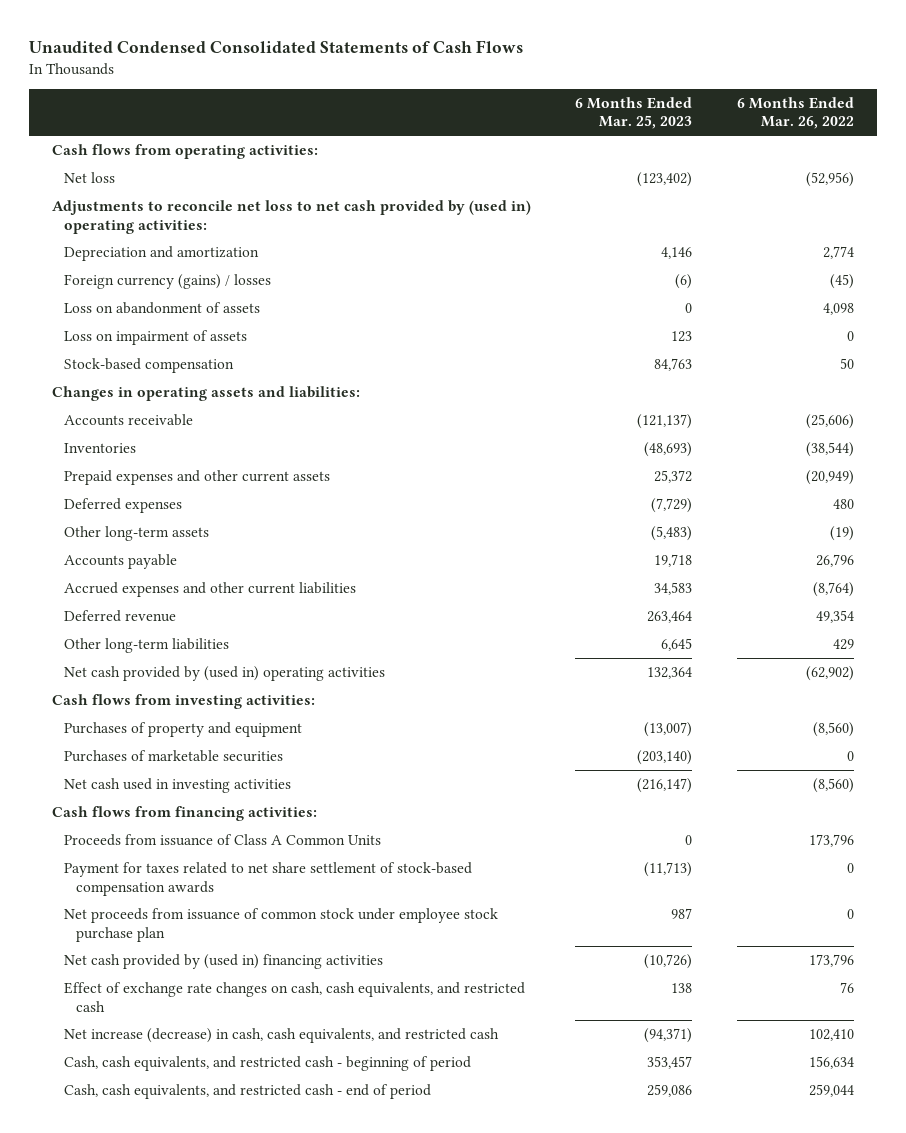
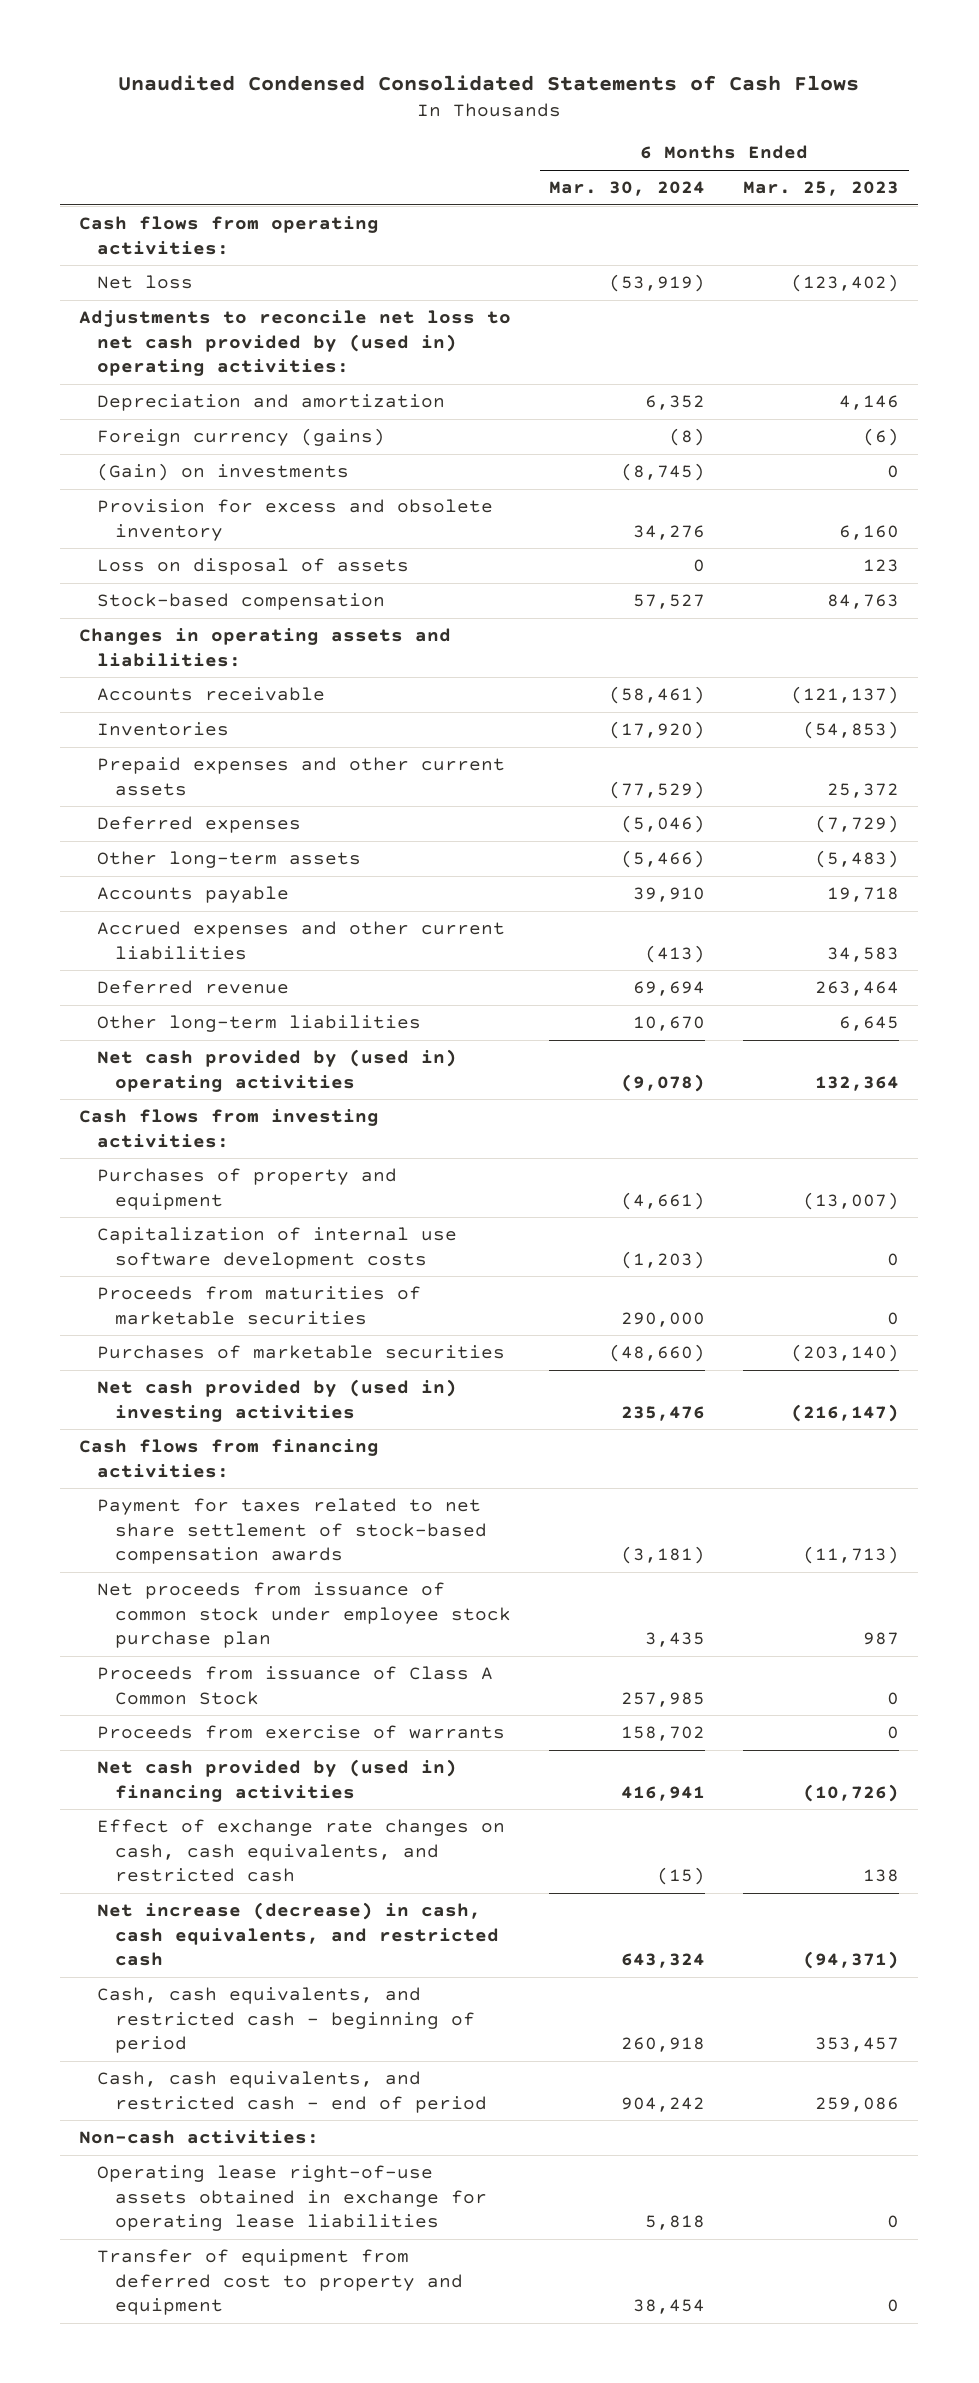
[737,96,855,130] 6 Months Ended Mar. 26, 2022 -> none
none -> [549,181,706,197] Mar. 30, 2024
[63,329,247,345] Loss on impairment of assets -> none
[63,273,271,289] Foreign currency (gains) / losses -> [96,428,385,447] Foreign currency (gains)
none -> [96,463,349,482] (Gain) on investments
none -> [96,499,493,541] Provision for excess and obsolete inventory
[63,301,260,314] Loss on abandonment of assets -> [96,558,409,576] Loss on disposal of assets
[685,302,693,313] 0 -> [863,559,900,573] 123
[644,441,693,457] (48,693) -> [803,721,900,740] (54,853)
none -> [96,1227,457,1269] Capitalization of internal use software development costs
none -> [96,1286,421,1325] Proceeds from maturities of marketable securities
[63,777,291,793] Net cash used in investing activities -> [96,1379,457,1422] Net cash provided by (used in) investing activities
[63,833,381,846] Proceeds from issuance of Class A Common Units -> none
none -> [96,1666,493,1705] Proceeds from issuance of Class A Common Stock
none -> [96,1725,505,1740] Proceeds from exercise of warrants
none -> [79,2130,320,2145] Non-cash activities:
none -> [96,2165,487,2232] Operating lease right-of-use assets obtained in exchange for operating lease liabilities
none -> [96,2249,463,2316] Transfer of equipment from deferred cost to property and equipment

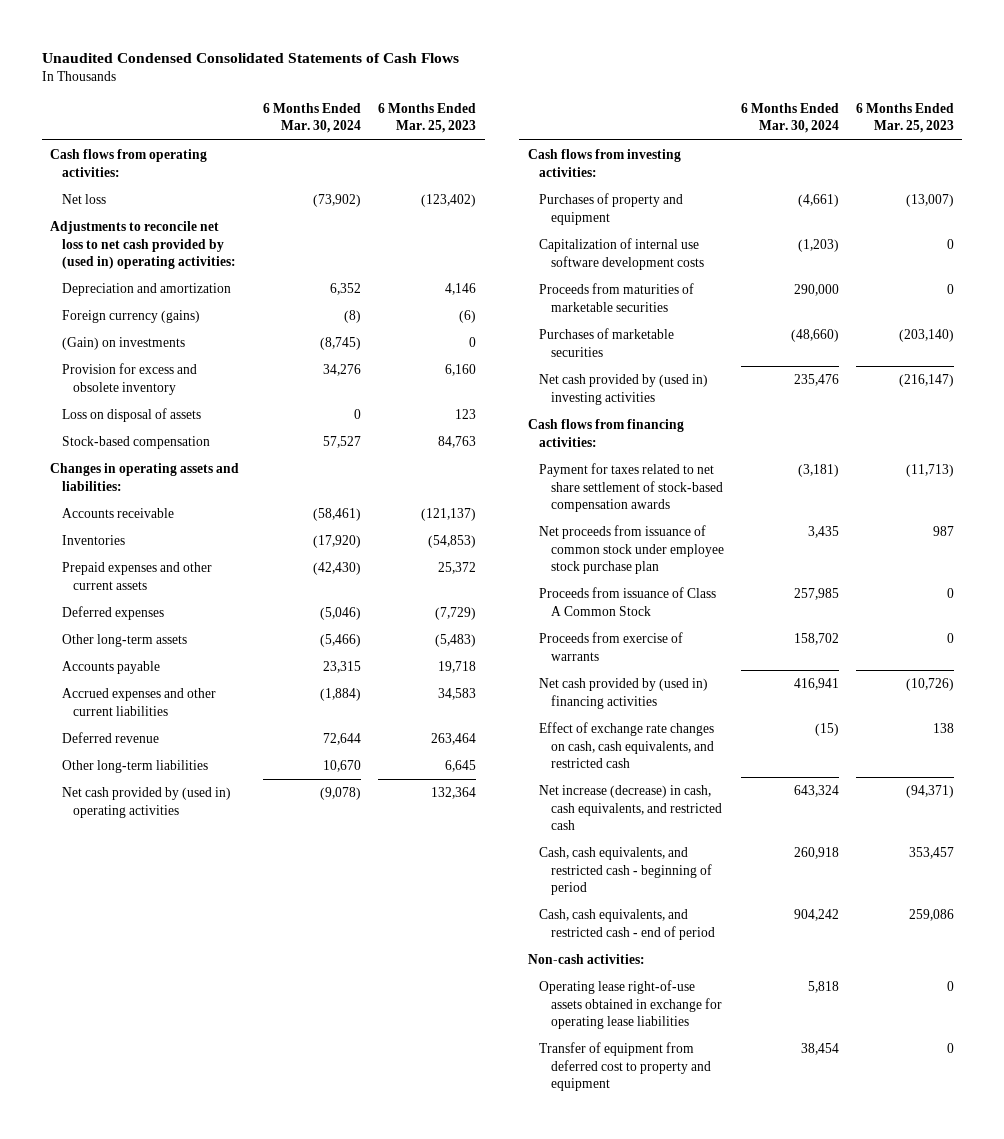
[609,274,706,293] (53,919) -> [313,194,362,208] (73,902)
[609,780,706,799] (77,529) -> [313,562,362,576] (42,430)
[633,887,706,903] 39,910 -> [323,661,362,674] 23,315
[645,944,706,963] (413) -> [320,688,362,702] (1,884)
[633,981,706,997] 69,694 -> [323,733,362,746] 72,644

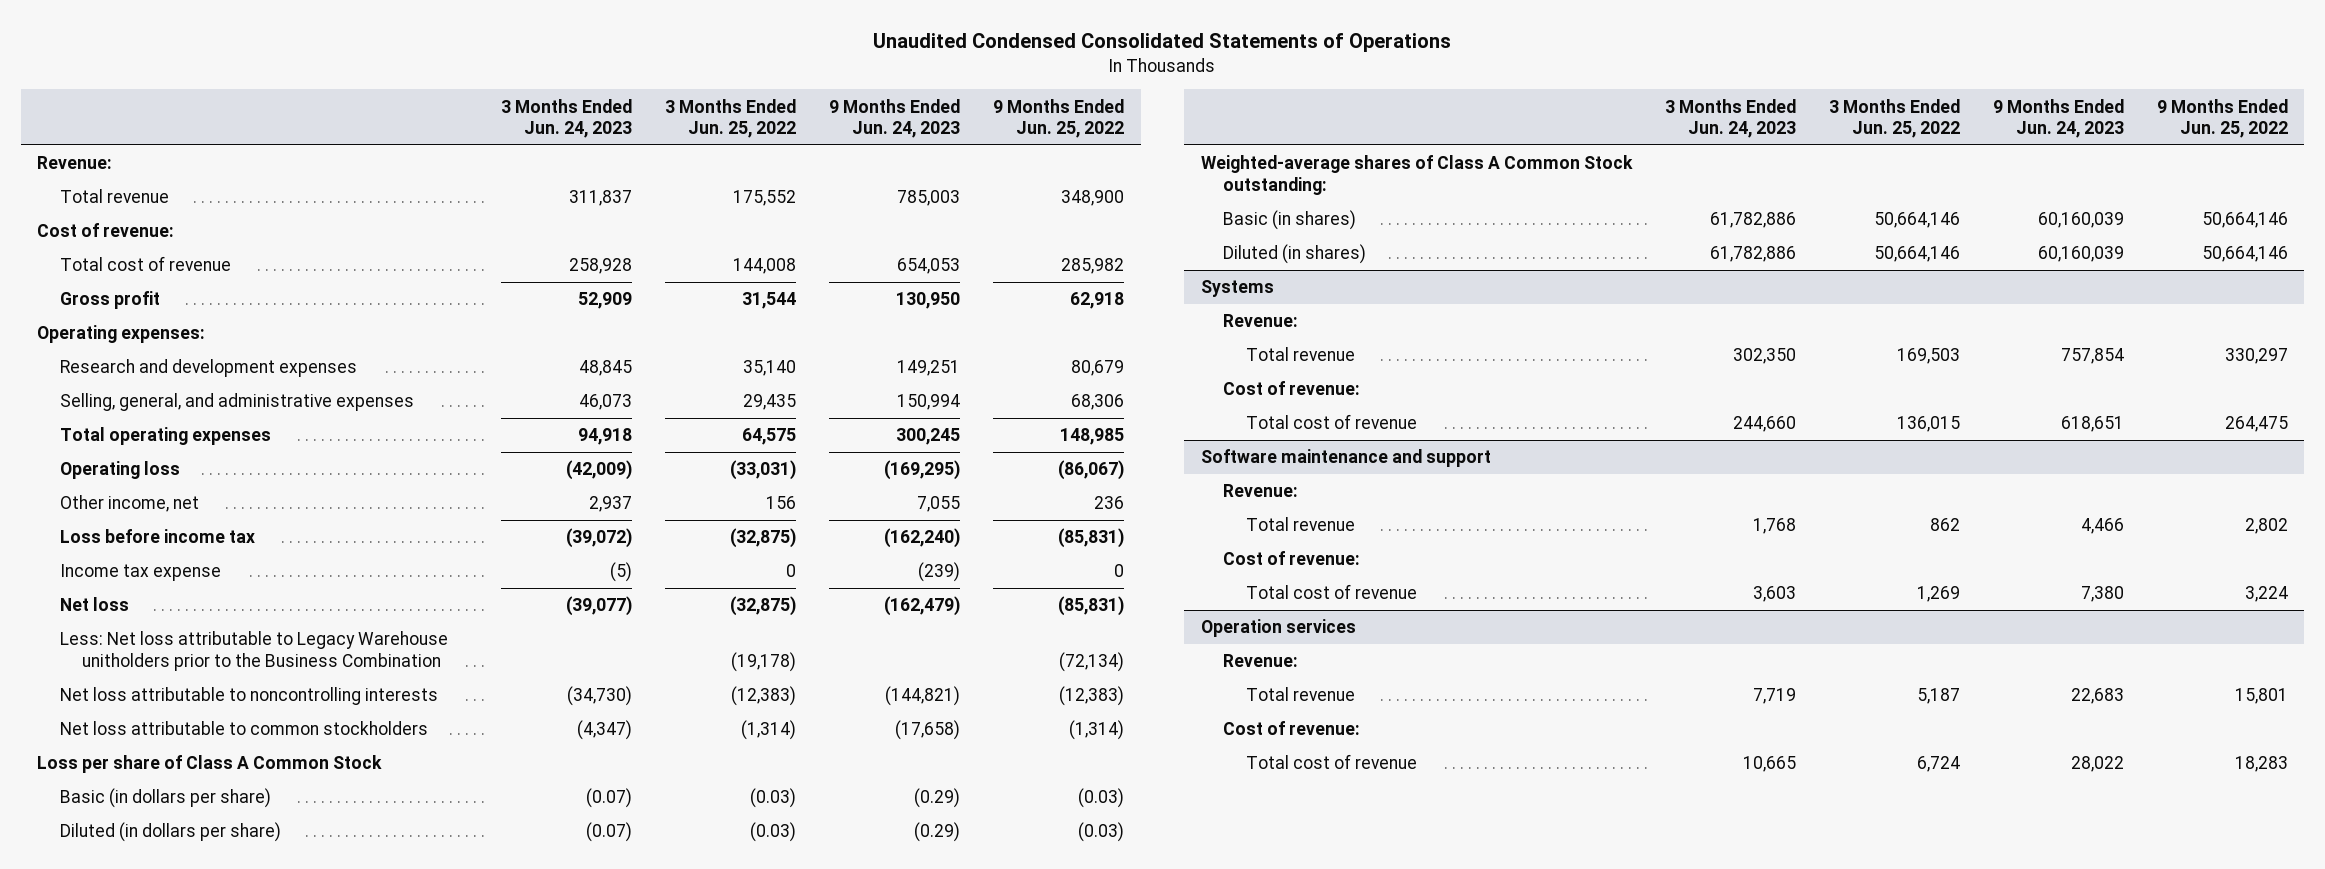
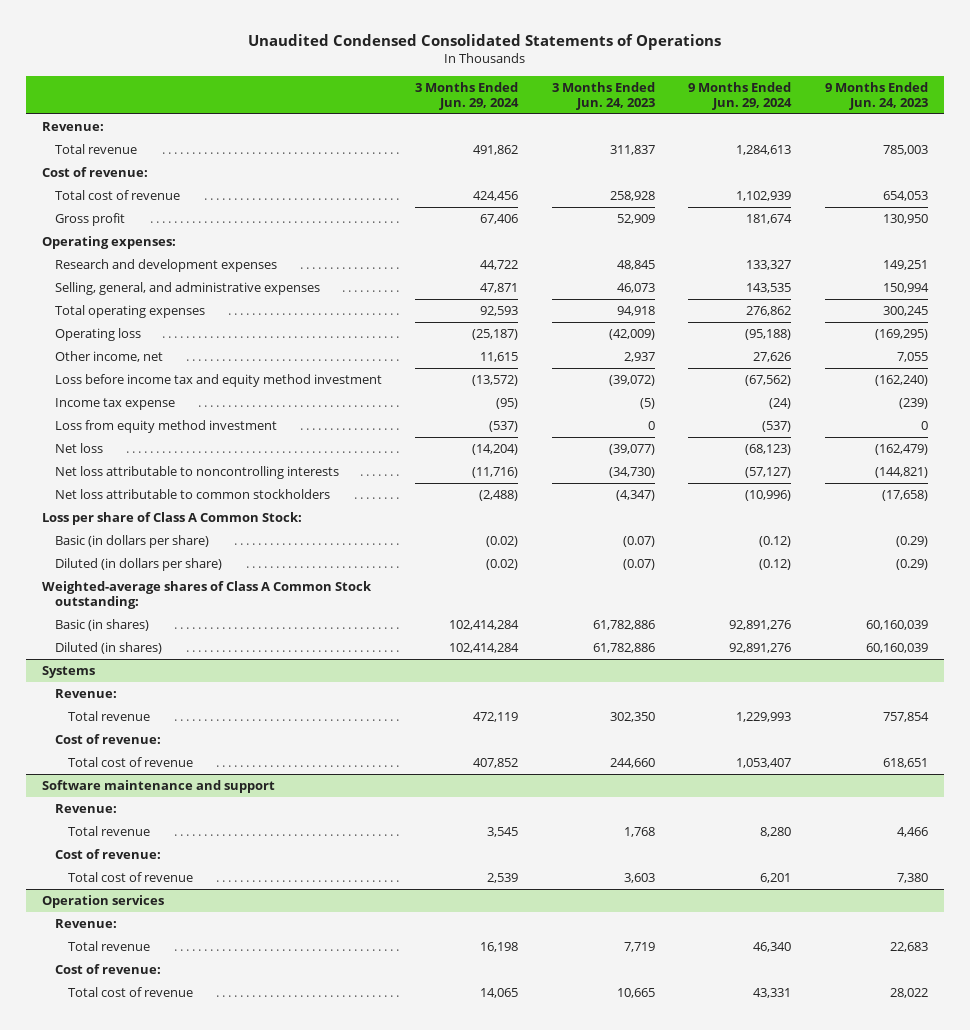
[665,98,797,138] 3 Months Ended Jun. 25, 2022 -> none
[993,98,1125,138] 9 Months Ended Jun. 25, 2022 -> none
none -> [415,81,520,111] 3 Months Ended Jun. 29, 2024
none -> [688,81,793,111] 9 Months Ended Jun. 29, 2024
[59,529,255,544] Loss before income tax -> [55,373,383,387] Loss before income tax and equity method investment
none -> [55,419,278,433] Loss from equity method investment
[59,631,448,671] Less: Net loss attributable to Legacy Warehouse unitholders prior to the Business Combination -> none
[37,755,383,774] Loss per share of Class A Common Stock -> [42,511,303,525] Loss per share of Class A Common Stock:

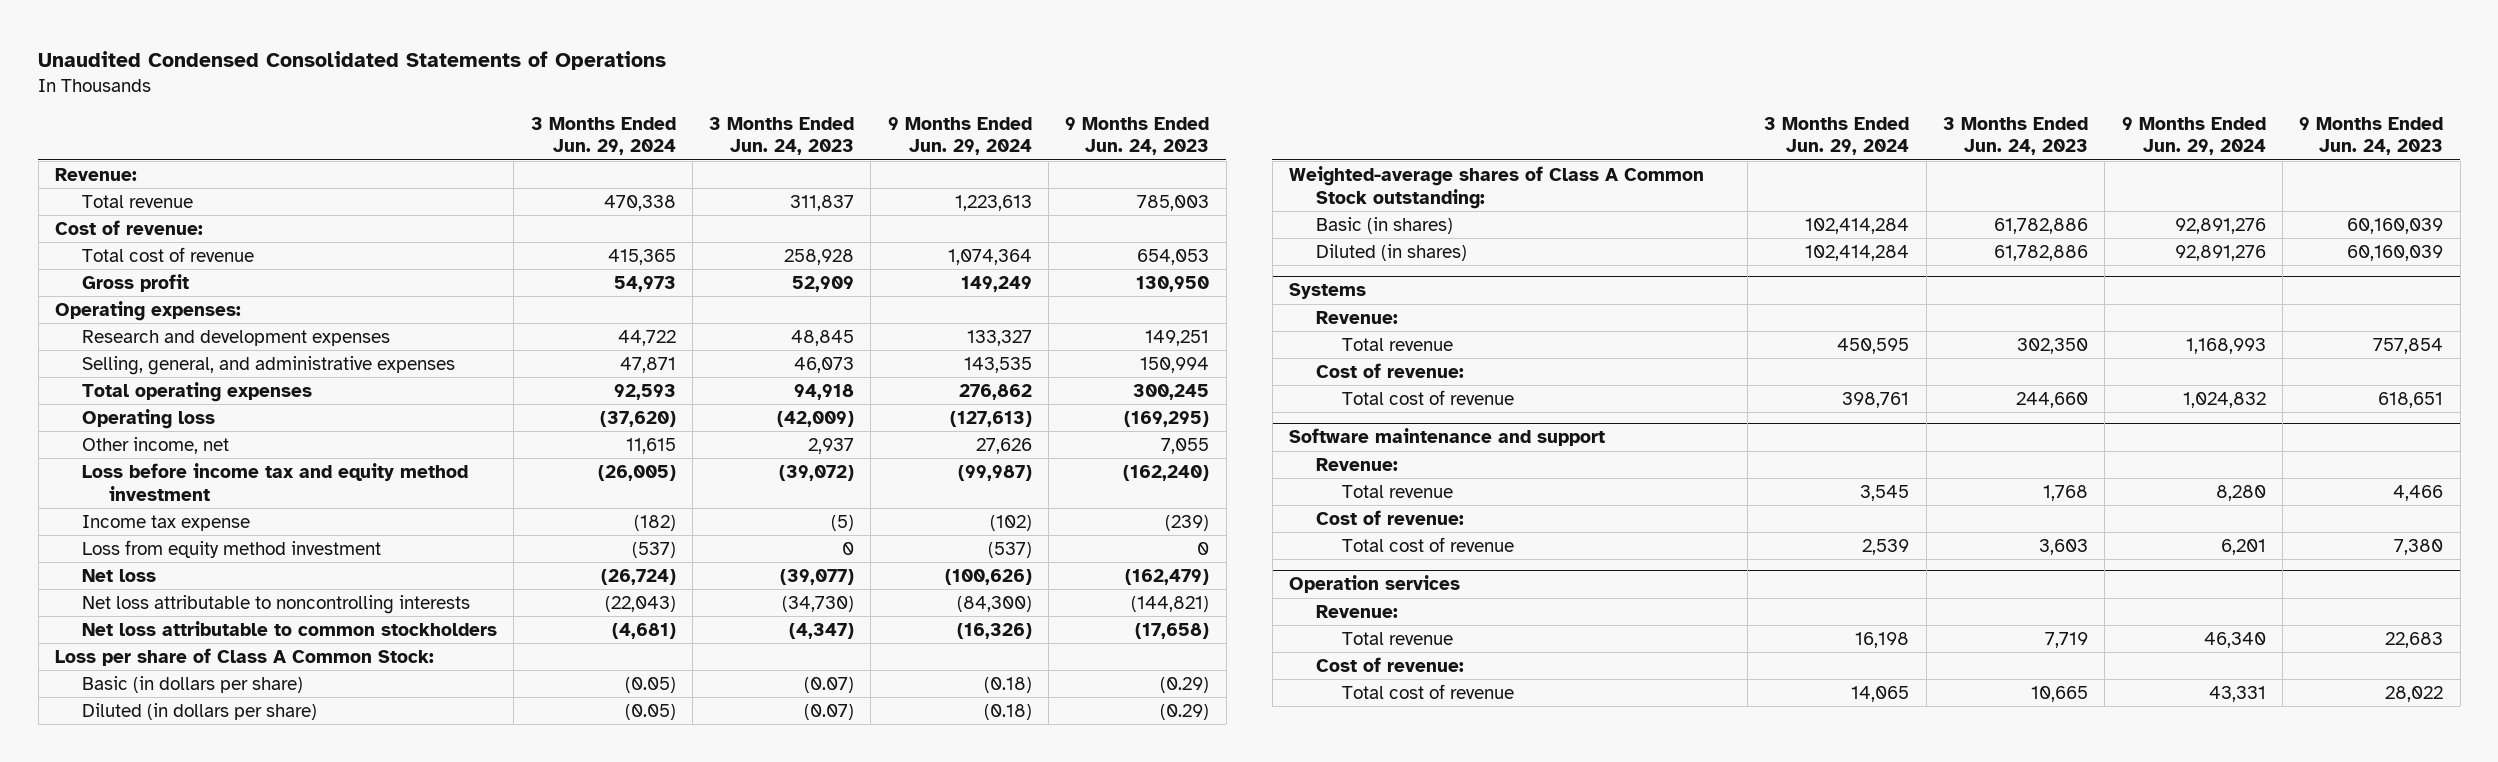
[473,144,519,155] 491,862 -> [603,194,676,211] 470,338
[736,144,792,155] 1,284,613 -> [954,194,1032,211] 1,223,613
[473,190,519,201] 424,456 -> [607,248,676,265] 415,365
[736,190,792,201] 1,102,939 -> [947,248,1032,265] 1,074,364
[480,213,519,224] 67,406 -> [613,275,676,292] 54,973
[746,213,793,224] 181,674 -> [960,275,1032,292] 149,249
[472,328,519,340] (25,187) -> [599,410,676,427] (37,620)
[745,328,792,340] (95,188) -> [949,410,1032,427] (127,613)
[472,374,519,386] (13,572) -> [597,464,676,481] (26,005)
[745,374,792,386] (67,562) -> [957,464,1032,481] (99,987)
[496,397,519,409] (95) -> [633,514,676,531] (182)
[769,397,792,409] (24) -> [989,514,1032,531] (102)
[472,443,519,455] (14,204) -> [600,568,676,585] (26,724)
[745,443,792,455] (68,123) -> [944,568,1032,585] (100,626)
[472,466,519,478] (11,716) -> [604,595,676,612] (22,043)
[745,466,792,478] (57,127) -> [956,595,1032,612] (84,300)
[479,489,519,501] (2,488) -> [611,622,676,639] (4,681)
[745,489,792,501] (10,996) -> [956,622,1032,639] (16,326)
[486,535,519,547] (0.02) -> [624,676,676,693] (0.05)
[759,535,792,547] (0.12) -> [983,676,1032,693] (0.18)
[486,558,519,570] (0.02) -> [624,703,676,720] (0.05)
[759,558,792,570] (0.12) -> [983,703,1032,720] (0.18)
[473,711,519,722] 472,119 -> [1837,337,1910,354] 450,595
[736,711,792,722] 1,229,993 -> [2185,337,2266,354] 1,168,993
[473,757,519,768] 407,852 -> [1842,391,1910,408] 398,761
[736,757,792,768] 1,053,407 -> [2182,391,2266,408] 1,024,832

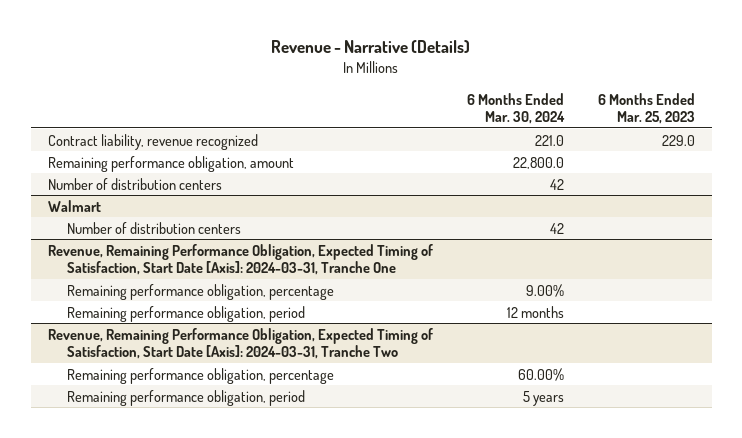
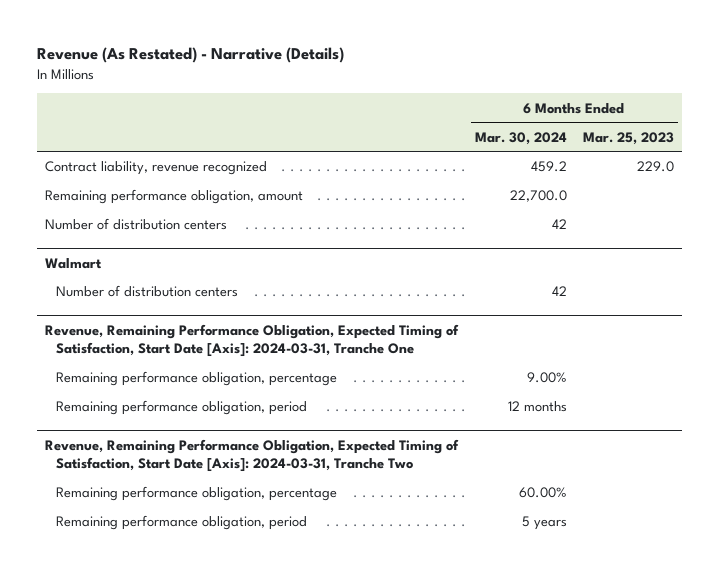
[271,40,471,54] Revenue - Narrative (Details) -> [36,47,344,64] Revenue (As Restated) - Narrative (Details)
[534,134,564,146] 221.0 -> [530,161,567,173] 459.2
[512,156,564,169] 22,800.0 -> [509,190,567,203] 22,700.0

